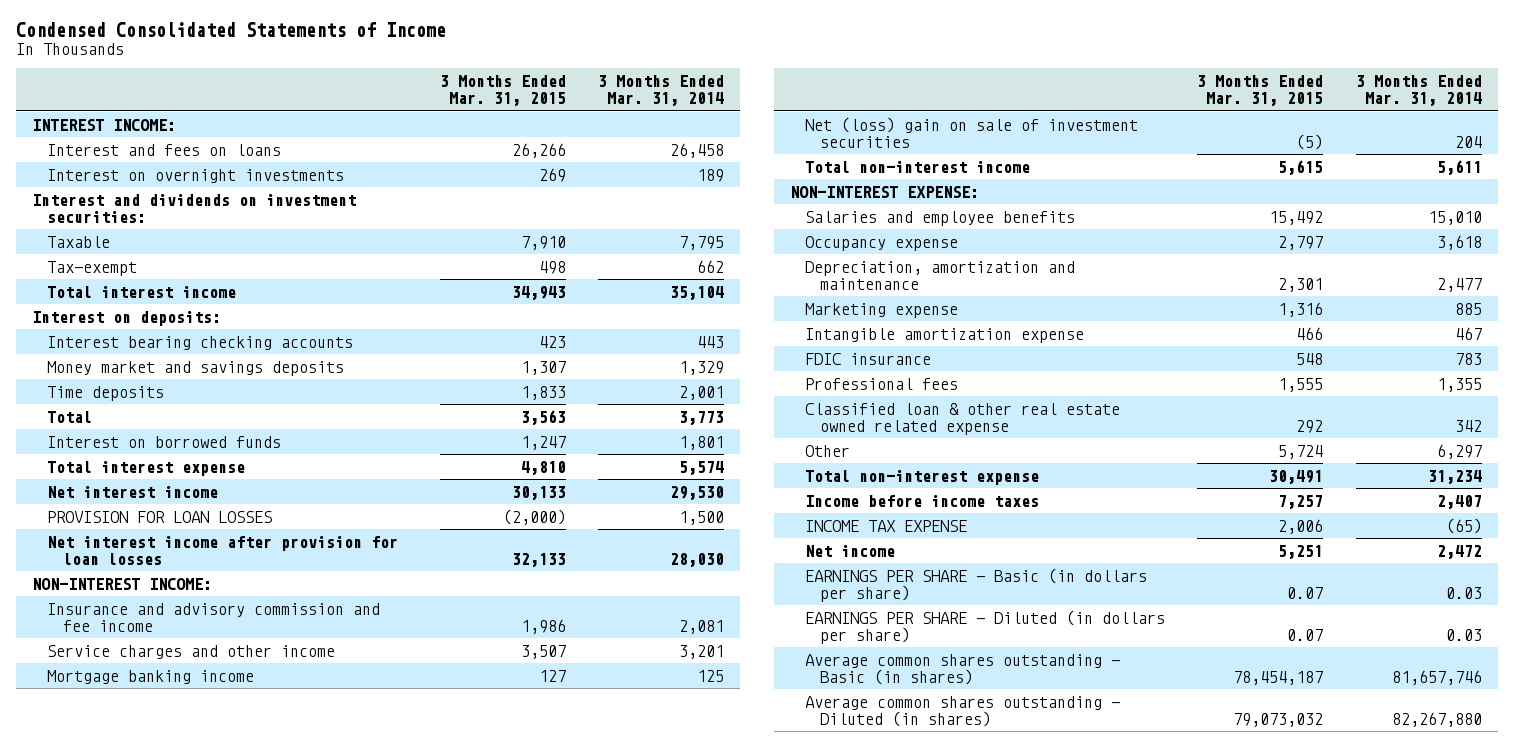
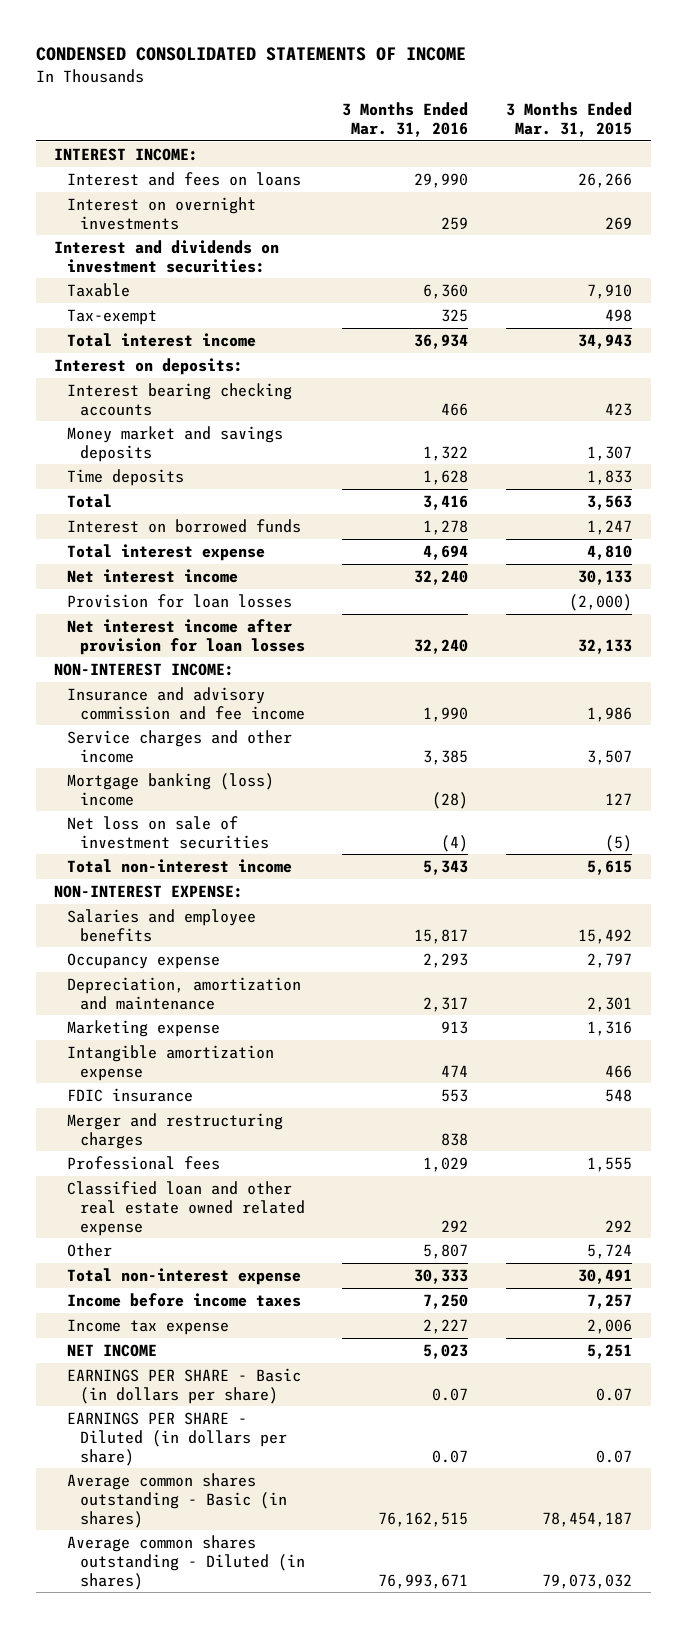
[16,21,447,37] Condensed Consolidated Statements of Income -> [35,47,466,62] CONDENSED CONSOLIDATED STATEMENTS OF INCOME
[598,74,725,107] 3 Months Ended Mar. 31, 2014 -> none
none -> [342,102,469,138] 3 Months Ended Mar. 31, 2016
[47,510,273,523] PROVISION FOR LOAN LOSSES -> [66,593,292,608] Provision for loan losses
[47,669,255,684] Mortgage banking income -> [66,772,274,806] Mortgage banking (loss) income
[805,116,1139,149] Net (loss) gain on sale of investment securities -> [66,815,269,849] Net loss on sale of investment securities
none -> [66,1112,283,1149] Merger and restructuring charges
[805,402,1121,436] Classified loan & other real estate owned related expense -> [66,1180,305,1236] Classified loan and other real estate owned related expense
[805,519,968,532] INCOME TAX EXPENSE -> [66,1318,229,1335] Income tax expense
[805,544,896,557] Net income -> [66,1343,157,1357] NET INCOME

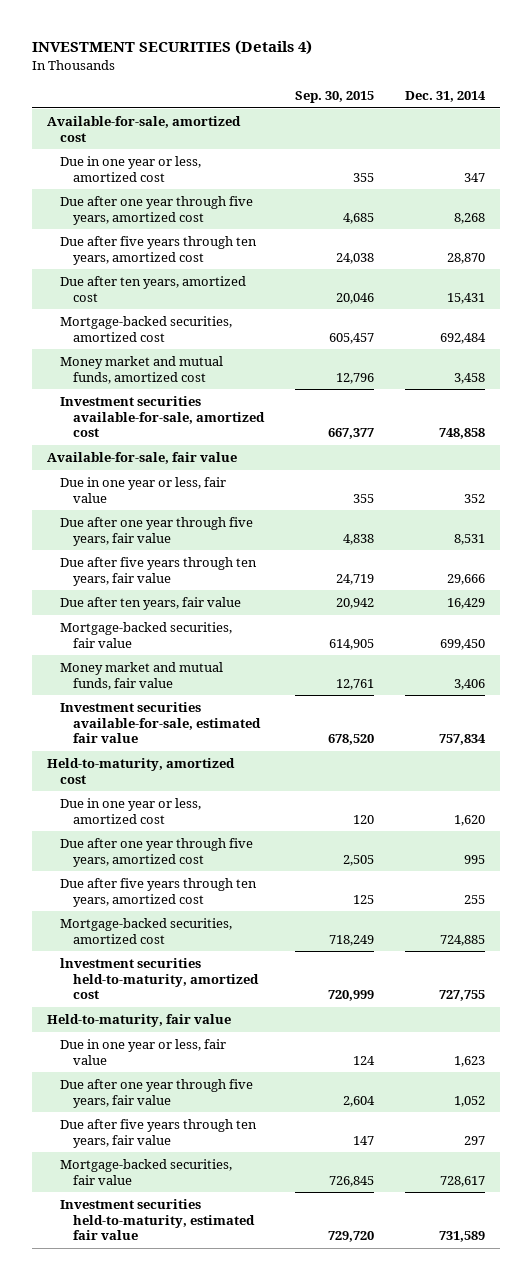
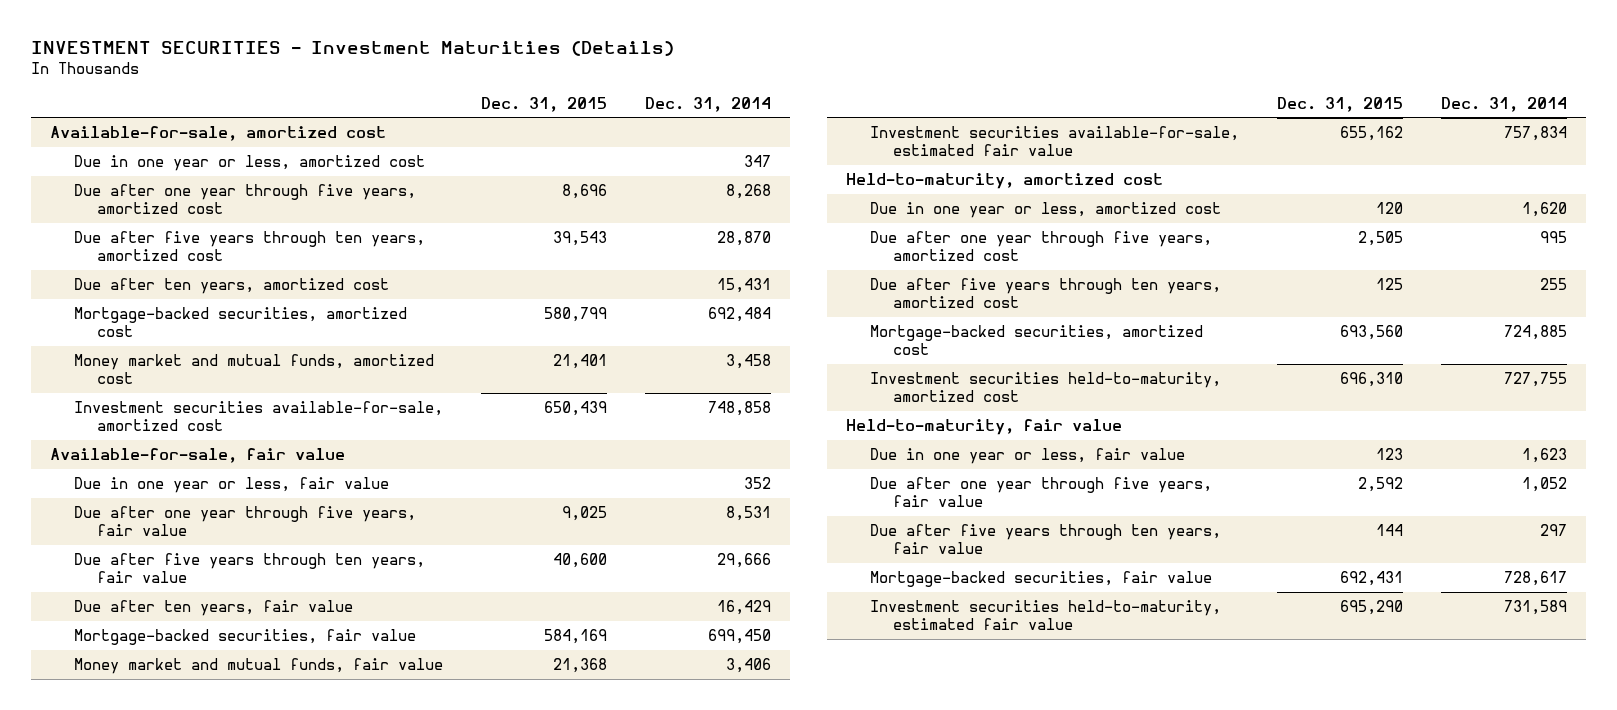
[31,40,312,56] INVESTMENT SECURITIES (Details 4) -> [31,41,675,57] INVESTMENT SECURITIES - Investment Maturities (Details)
[294,91,374,104] Sep. 30, 2015 -> none
none -> [480,96,607,112] Dec. 31, 2015
[60,957,260,1000] lnvestment securities held-to-maturity, amortized cost -> [869,371,1221,403] Investment securities held-to-maturity, amortized cost

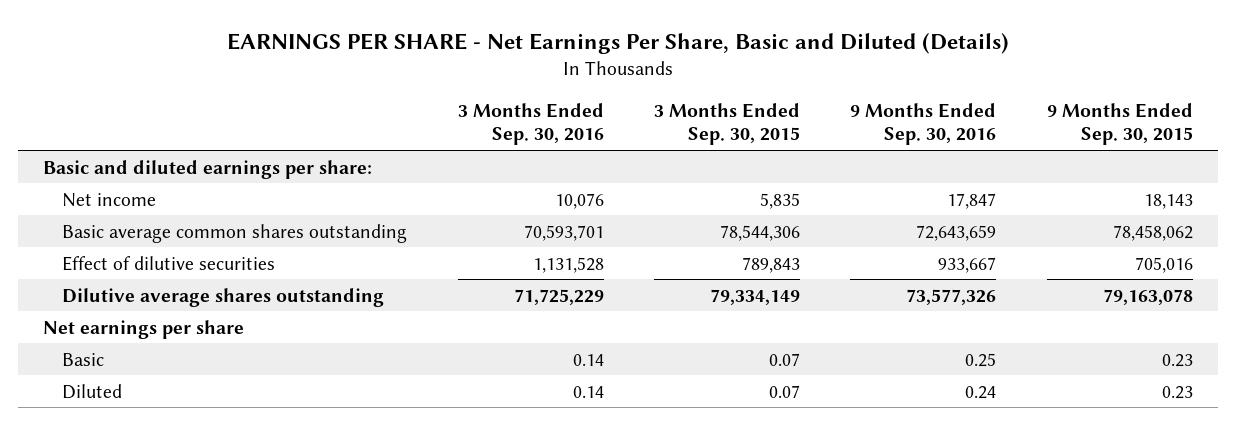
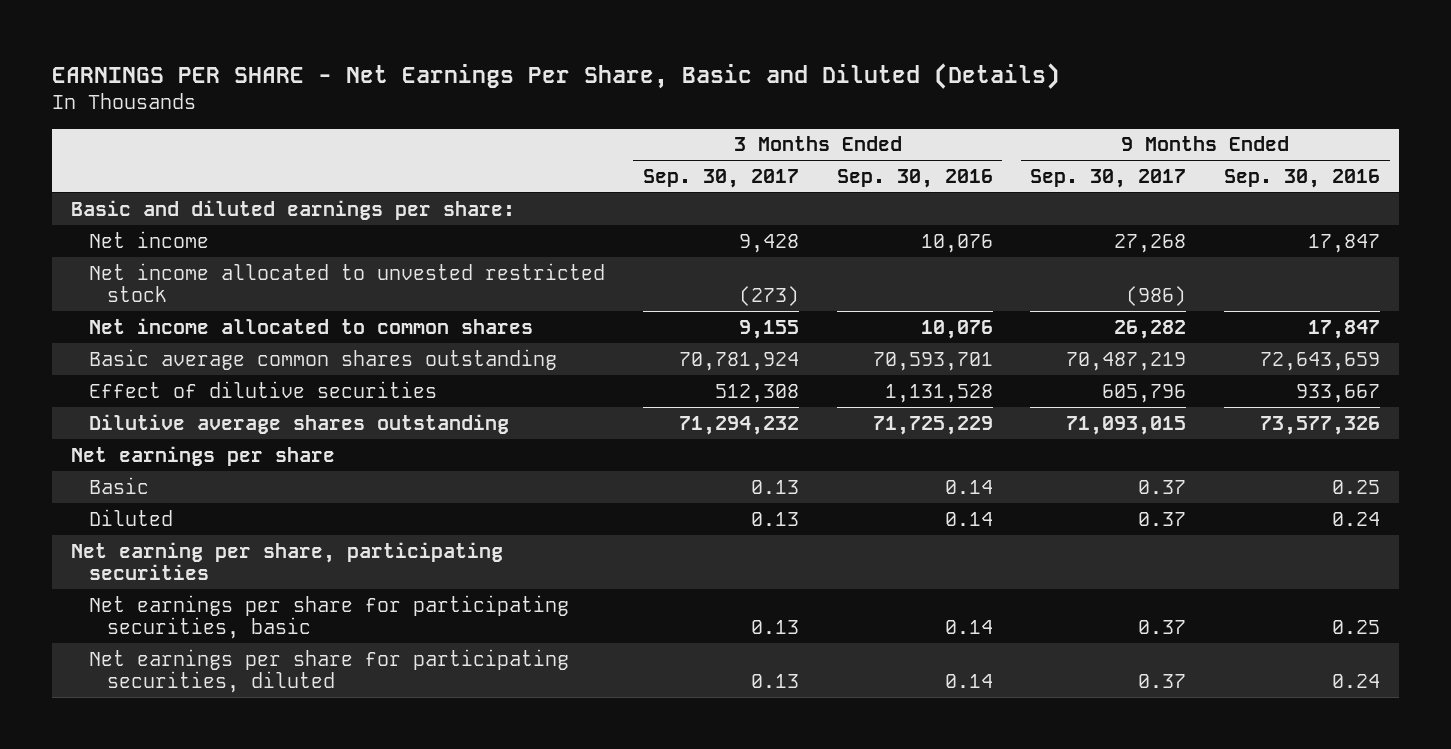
[653,103,800,146] 3 Months Ended Sep. 30, 2015 -> none
[1046,103,1193,146] 9 Months Ended Sep. 30, 2015 -> none
none -> [642,168,799,188] Sep. 30, 2017
none -> [1030,168,1187,188] Sep. 30, 2017
none -> [89,262,606,303] Net income allocated to unvested restricted stock
none -> [89,317,534,334] Net income allocated to common shares
none -> [71,541,504,581] Net earning per share, participating securities
none -> [89,594,570,640] Net earnings per share for participating securities, basic
none -> [89,648,570,694] Net earnings per share for participating securities, diluted

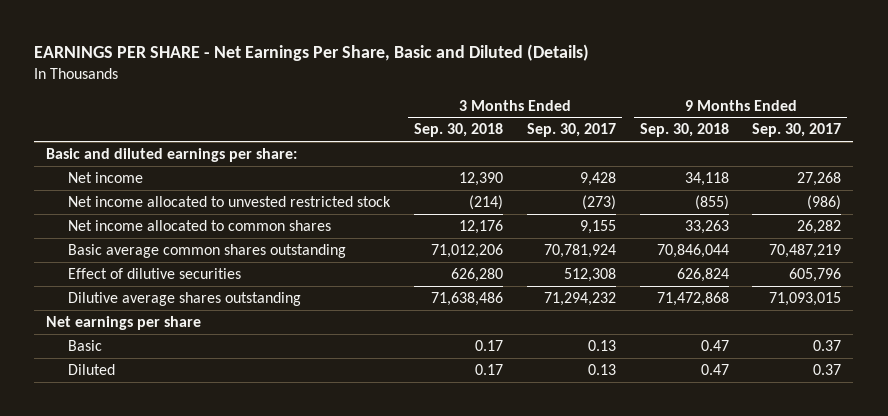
[836,168,993,188] Sep. 30, 2016 -> none
[1224,168,1381,188] Sep. 30, 2016 -> none
none -> [414,123,504,138] Sep. 30, 2018
none -> [639,123,729,138] Sep. 30, 2018
[71,541,504,581] Net earning per share, participating securities -> none
[89,594,570,640] Net earnings per share for participating securities, basic -> none
[89,648,570,694] Net earnings per share for participating securities, diluted -> none

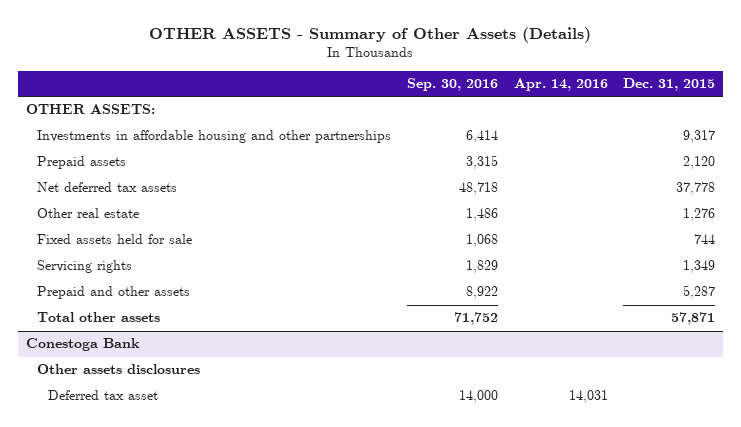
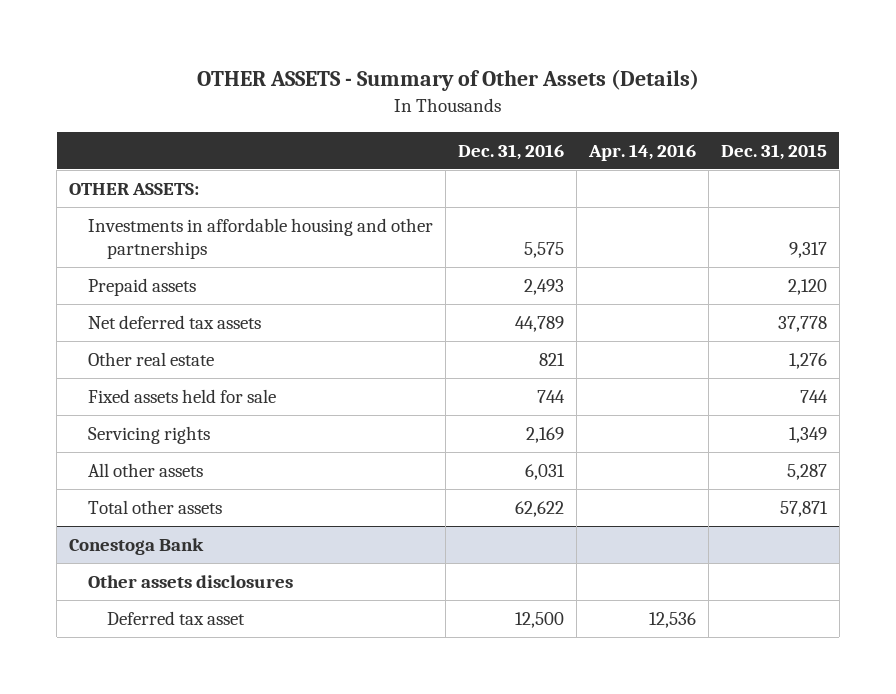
[406,78,498,92] Sep. 30, 2016 -> none
none -> [457,143,564,160] Dec. 31, 2016
[37,286,191,300] Prepaid and other assets -> [88,463,204,478] All other assets
[568,390,608,404] 14,031 -> [648,612,696,629] 12,536

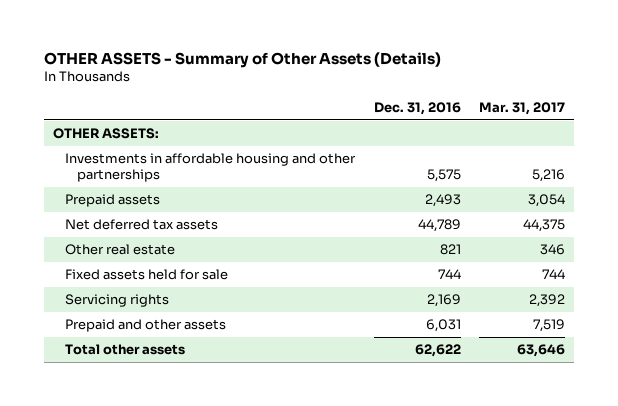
[587,143,696,161] Apr. 14, 2016 -> none
[720,143,827,160] Dec. 31, 2015 -> none
none -> [478,101,565,115] Mar. 31, 2017
[88,463,204,478] All other assets -> [65,319,227,333] Prepaid and other assets
[69,538,205,556] Conestoga Bank -> none
[88,575,294,589] Other assets disclosures -> none
[107,611,246,626] Deferred tax asset -> none

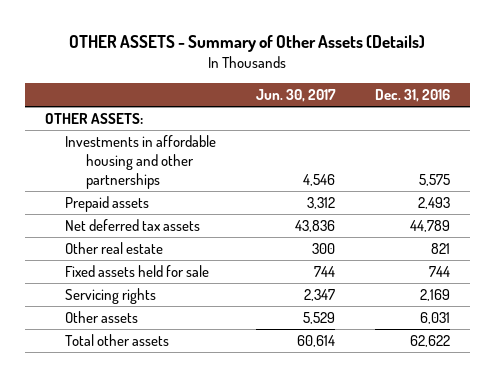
[478,101,565,115] Mar. 31, 2017 -> none
none -> [256,89,337,103] Jun. 30, 2017
[65,319,227,333] Prepaid and other assets -> [65,310,139,323] Other assets

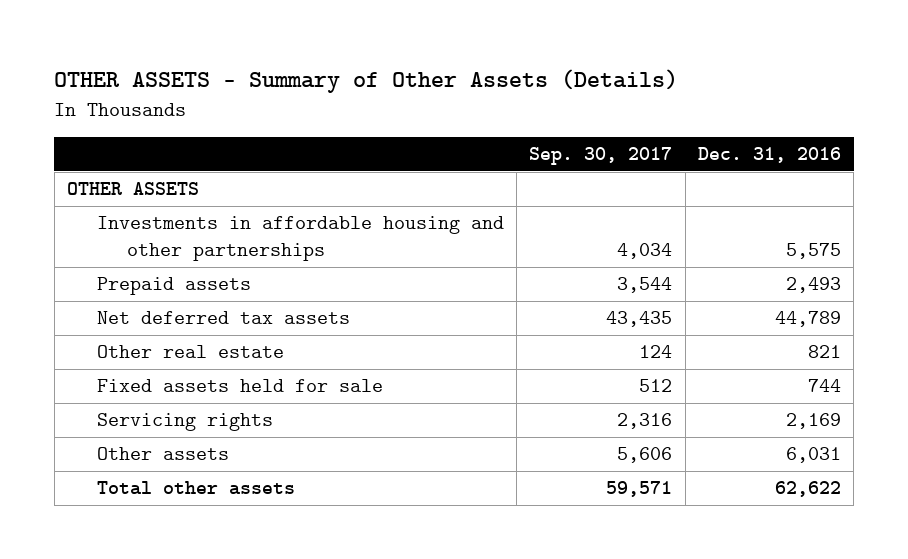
[256,89,337,103] Jun. 30, 2017 -> none
none -> [529,147,673,166] Sep. 30, 2017
[44,112,143,124] OTHER ASSETS: -> [67,182,200,196] OTHER ASSETS

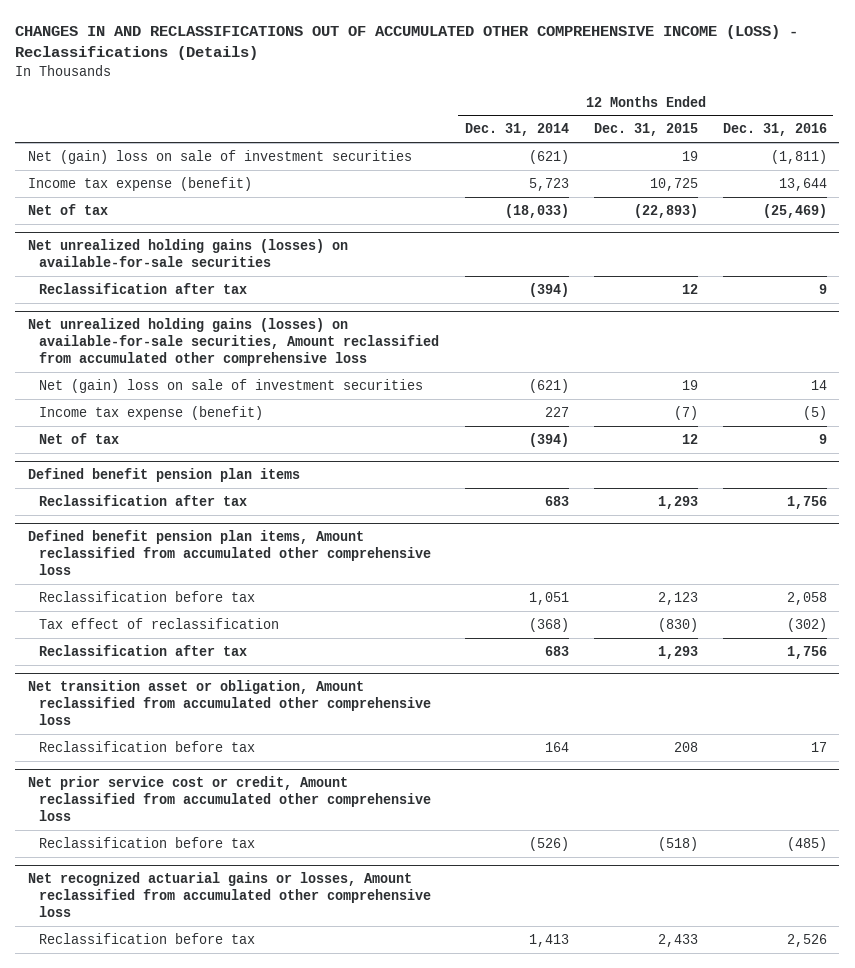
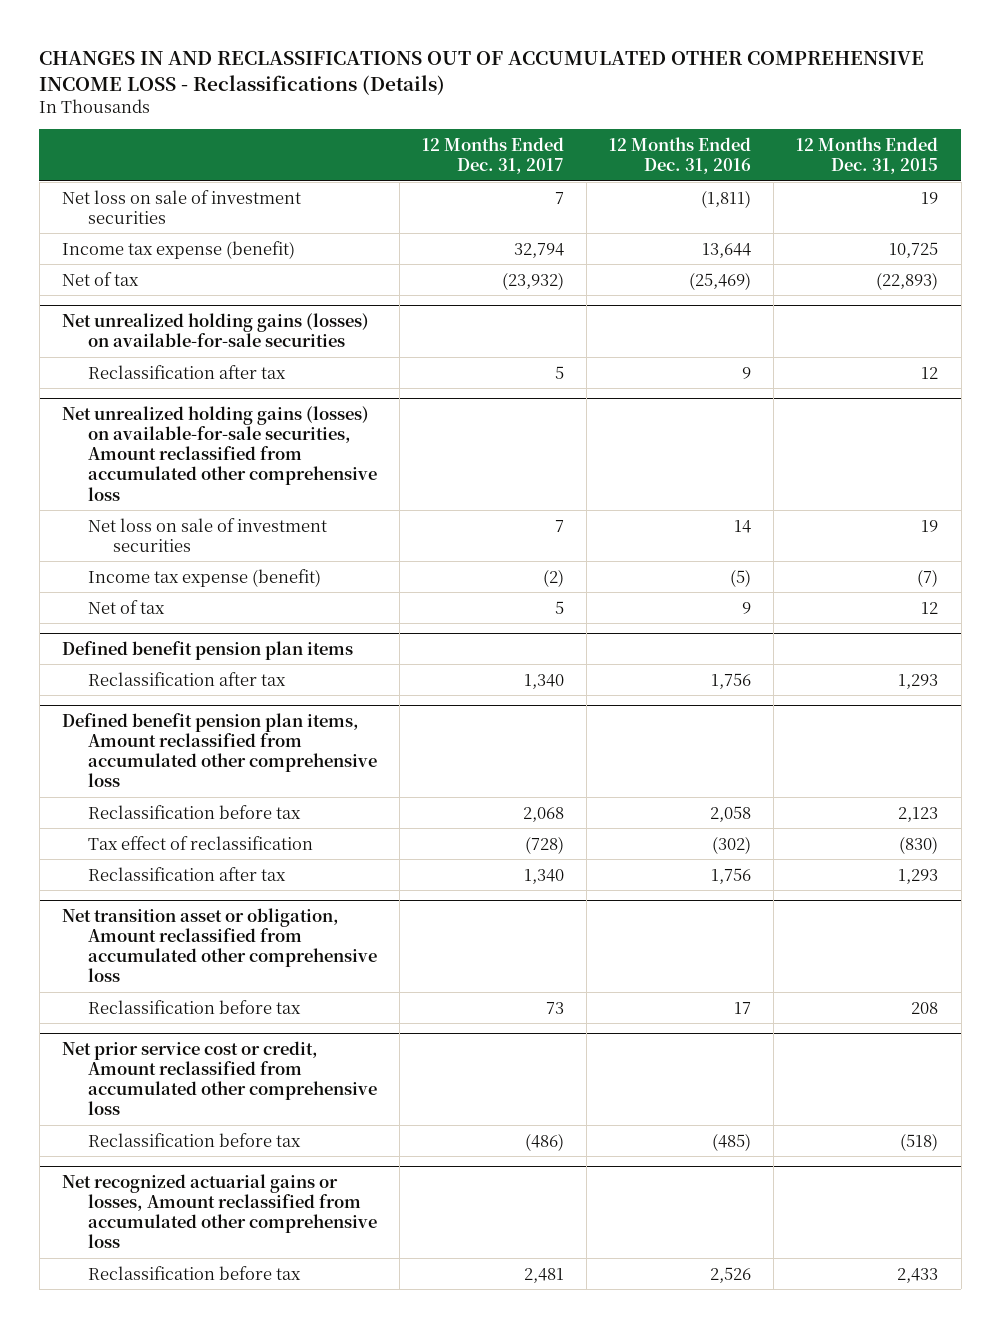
[15,25,799,61] CHANGES IN AND RECLASSIFICATIONS OUT OF ACCUMULATED OTHER COMPREHENSIVE INCOME (LOSS) - Reclassifications (Details) -> [39,50,925,95] CHANGES IN AND RECLASSIFICATIONS OUT OF ACCUMULATED OTHER COMPREHENSIVE INCOME LOSS - Reclassifications (Details)
[464,123,569,137] Dec. 31, 2014 -> none
none -> [421,137,564,175] 12 Months Ended Dec. 31, 2017
[27,149,412,164] Net (gain) loss on sale of investment securities -> [61,189,301,224] Net loss on sale of investment securities
[39,378,424,393] Net (gain) loss on sale of investment securities -> [87,517,327,552] Net loss on sale of investment securities

